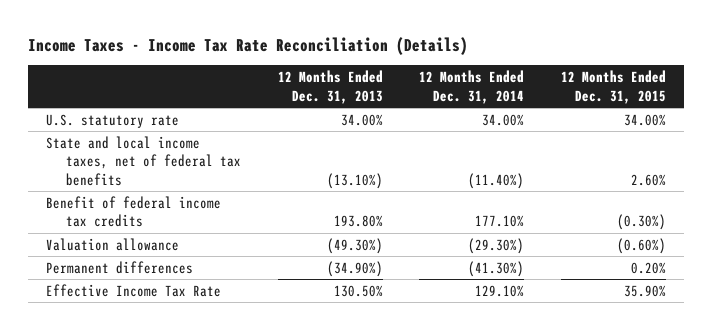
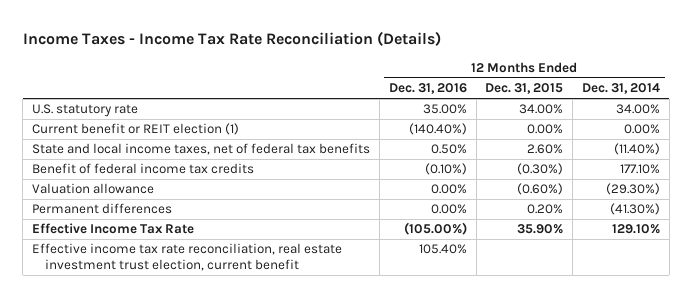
[277,70,383,104] 12 Months Ended Dec. 31, 2013 -> none
none -> [388,83,467,95] Dec. 31, 2016
none -> [32,123,240,136] Current benefit or REIT election (1)
none -> [32,243,343,272] Effective income tax rate reconciliation, real estate investment trust election, current benefit

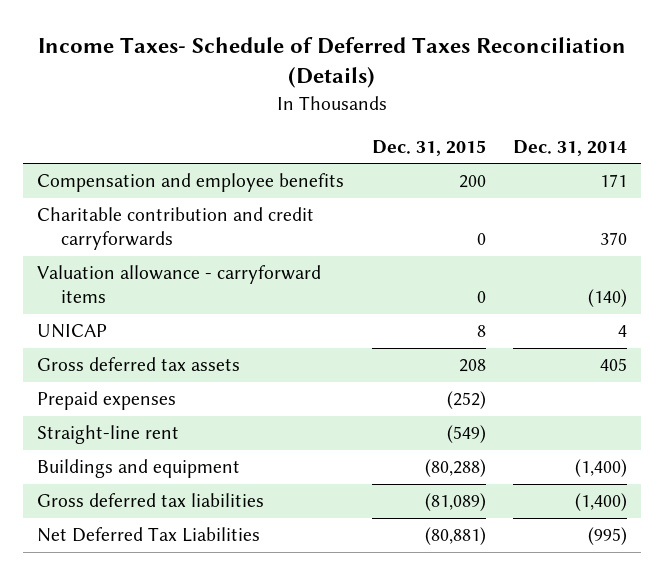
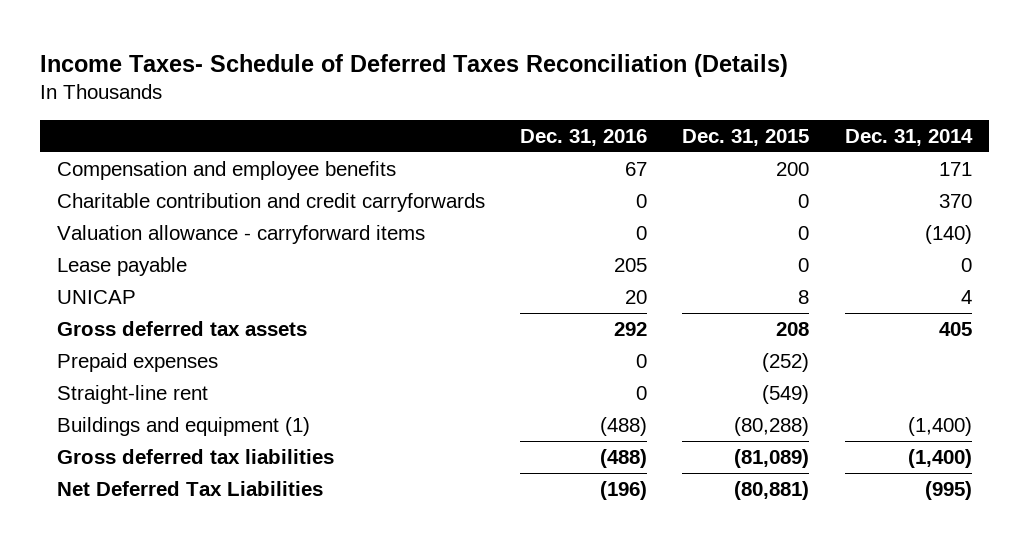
none -> [520,128,648,146] Dec. 31, 2016
none -> [57,257,188,277] Lease payable
[36,459,240,479] Buildings and equipment -> [57,417,311,437] Buildings and equipment (1)

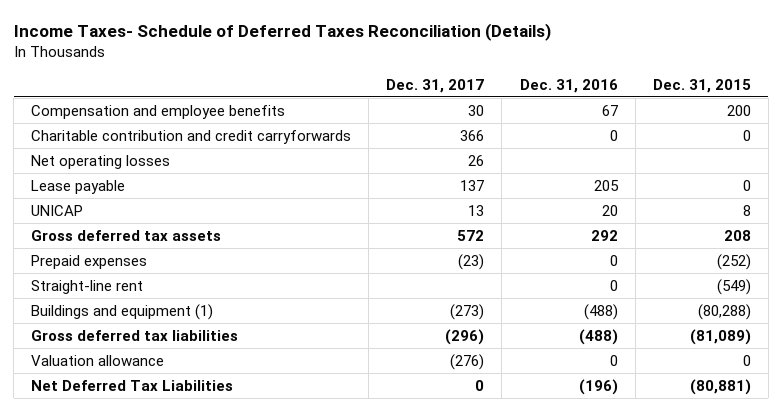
[844,128,973,146] Dec. 31, 2014 -> none
none -> [386,78,485,93] Dec. 31, 2017
[57,225,426,245] Valuation allowance - carryforward items -> none
none -> [31,154,171,169] Net operating losses
none -> [31,354,165,366] Valuation allowance

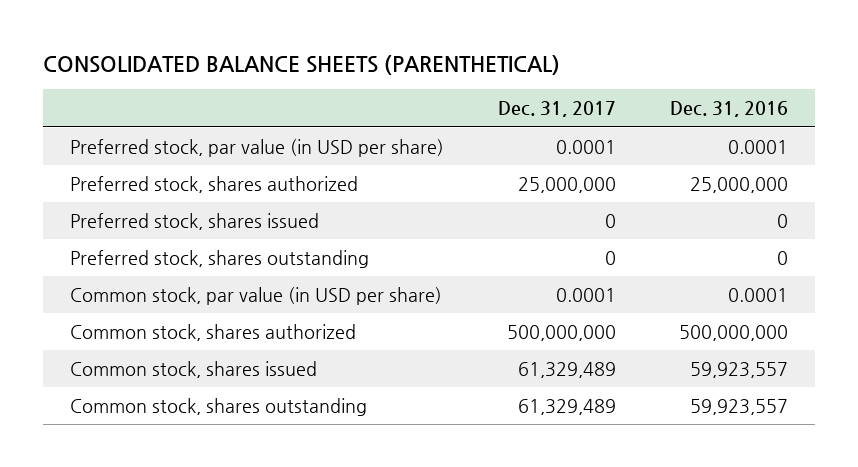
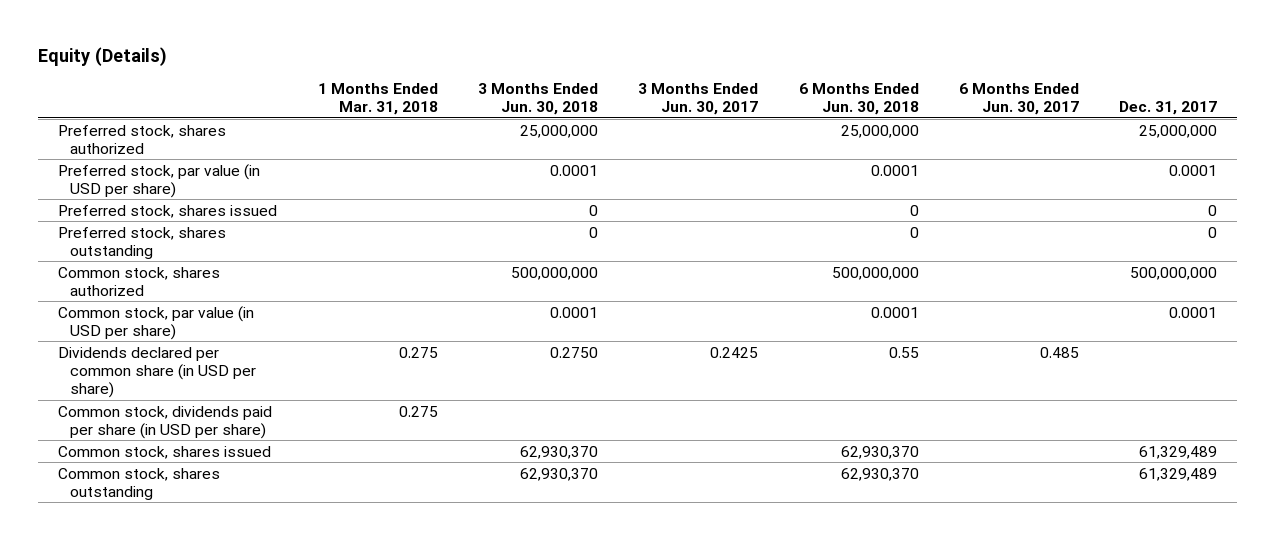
[42,55,560,76] CONSOLIDATED BALANCE SHEETS (PARENTHETICAL) -> [38,47,168,67] Equity (Details)
[669,101,788,118] Dec. 31, 2016 -> none
none -> [317,83,438,116] 1 Months Ended Mar. 31, 2018
none -> [477,83,598,116] 3 Months Ended Jun. 30, 2018
none -> [638,83,759,116] 3 Months Ended Jun. 30, 2017
none -> [798,83,919,116] 6 Months Ended Jun. 30, 2018
none -> [958,83,1079,116] 6 Months Ended Jun. 30, 2017
[69,139,444,158] Preferred stock, par value (in USD per share) -> [58,163,261,198] Preferred stock, par value (in USD per share)
[69,287,442,306] Common stock, par value (in USD per share) -> [58,305,255,340] Common stock, par value (in USD per share)
none -> [58,346,256,399] Dividends declared per common share (in USD per share)
none -> [58,405,273,439] Common stock, dividends paid per share (in USD per share)

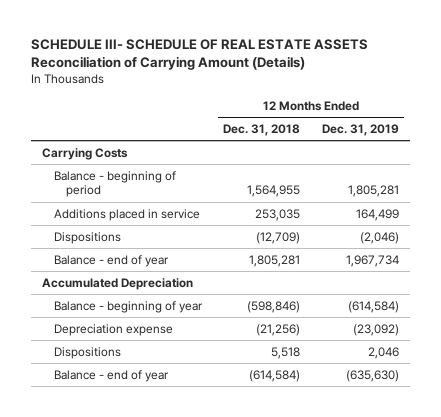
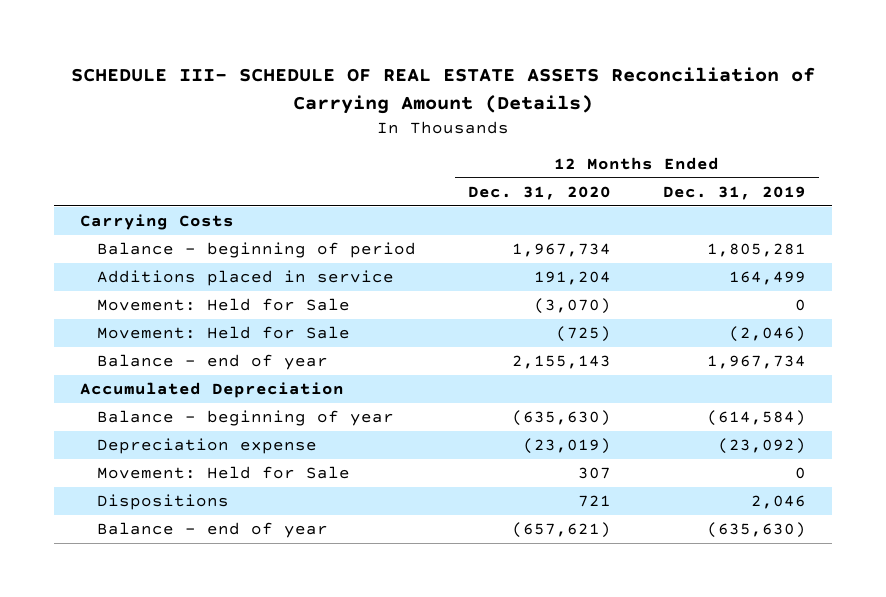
[223,124,301,137] Dec. 31, 2018 -> none
none -> [467,186,611,201] Dec. 31, 2020
none -> [96,298,350,312] Movement: Held for Sale
[53,231,121,244] Dispositions -> [96,326,350,340] Movement: Held for Sale
none -> [96,466,350,480] Movement: Held for Sale

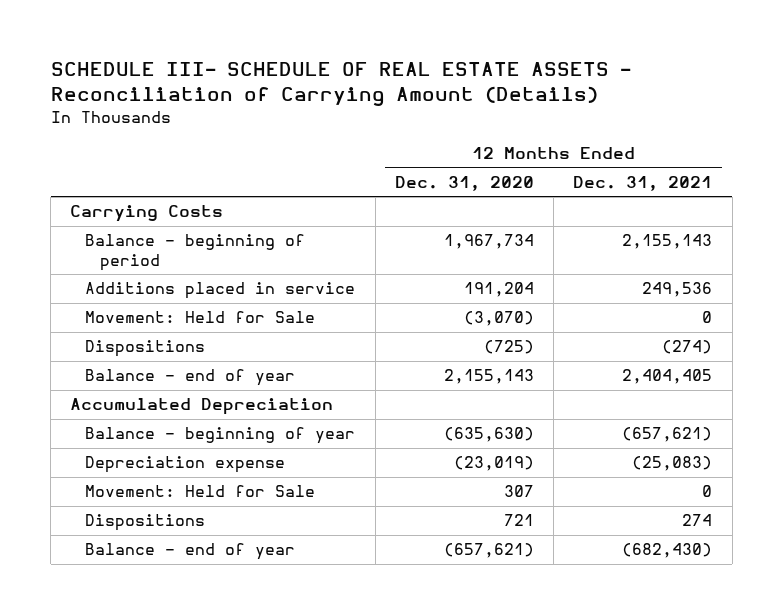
[70,67,815,114] SCHEDULE III- SCHEDULE OF REAL ESTATE ASSETS Reconciliation of Carrying Amount (Details) -> [50,61,631,106] SCHEDULE III- SCHEDULE OF REAL ESTATE ASSETS - Reconciliation of Carrying Amount (Details)
[662,186,806,201] Dec. 31, 2019 -> none
none -> [573,175,713,191] Dec. 31, 2021
[96,326,350,340] Movement: Held for Sale -> [85,340,206,358] Dispositions

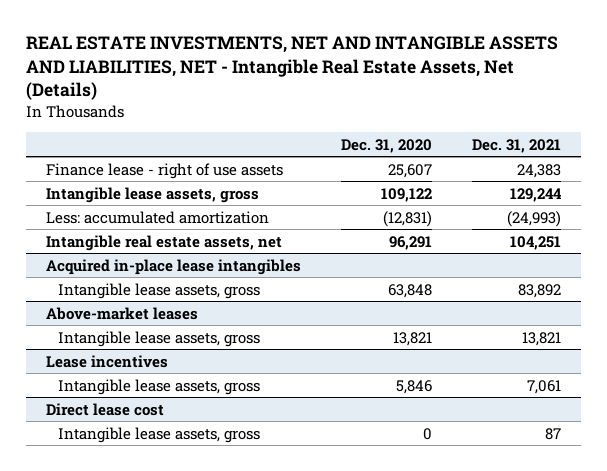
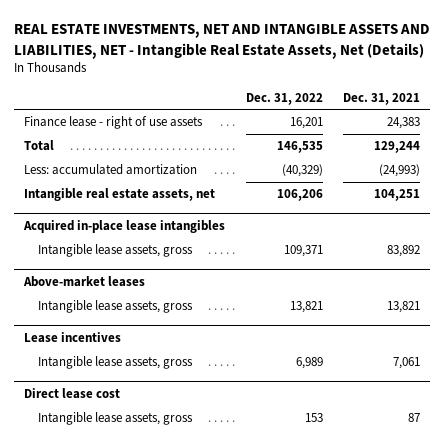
[341,138,433,153] Dec. 31, 2020 -> none
none -> [245,92,323,105] Dec. 31, 2022
[45,186,259,203] Intangible lease assets, gross -> [24,140,55,152] Total

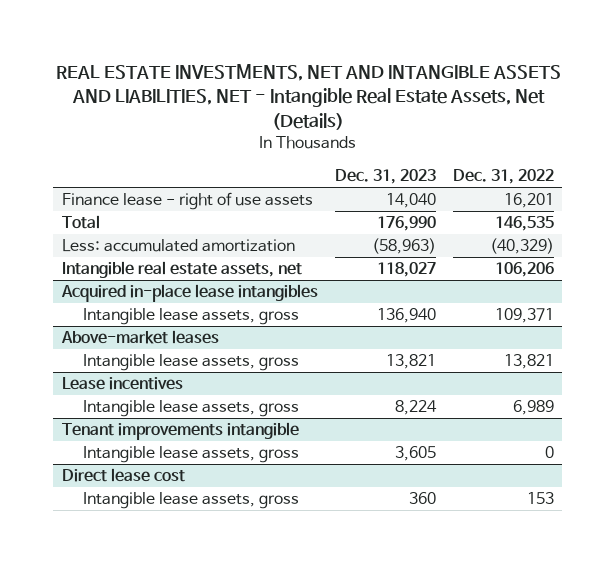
[342,92,420,105] Dec. 31, 2021 -> none
none -> [334,169,436,185] Dec. 31, 2023
none -> [61,422,299,441] Tenant improvements intangible
none -> [82,446,299,464] Intangible lease assets, gross

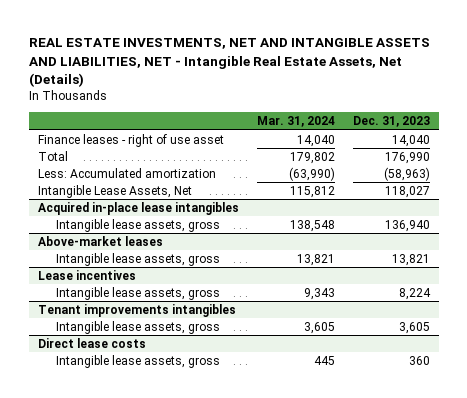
[452,169,554,185] Dec. 31, 2022 -> none
none -> [256,116,335,128] Mar. 31, 2024
[61,192,313,211] Finance lease - right of use assets -> [37,133,224,147] Finance leases - right of use asset
[61,239,295,253] Less: accumulated amortization -> [37,167,216,178] Less: Accumulated amortization
[61,261,302,279] Intangible real estate assets, net -> [37,184,192,198] Intangible Lease Assets, Net
[61,422,299,441] Tenant improvements intangible -> [37,303,236,317] Tenant improvements intangibles
[61,468,185,483] Direct lease cost -> [37,337,146,348] Direct lease costs

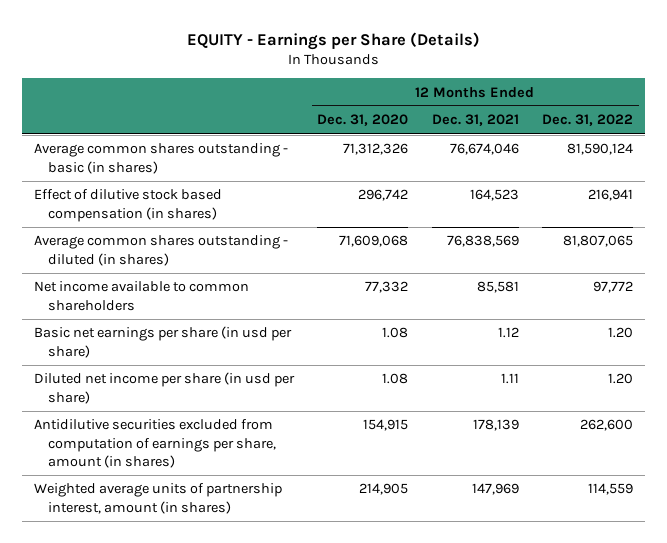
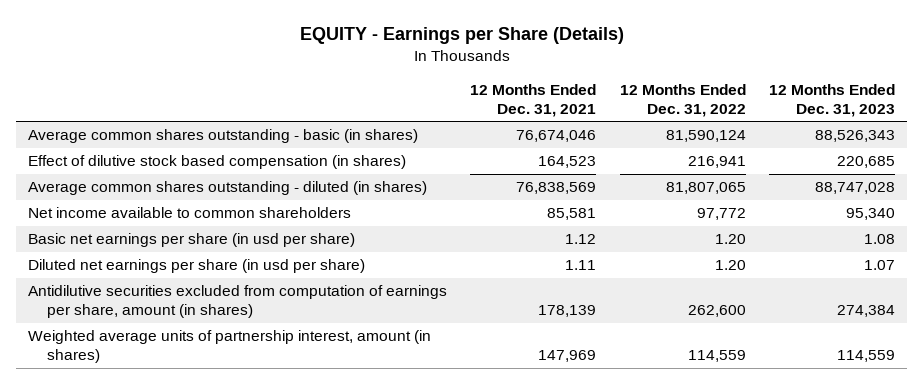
[317,114,409,127] Dec. 31, 2020 -> none
none -> [769,83,896,117] 12 Months Ended Dec. 31, 2023
[34,372,296,404] Diluted net income per share (in usd per share) -> [27,259,365,274] Diluted net earnings per share (in usd per share)

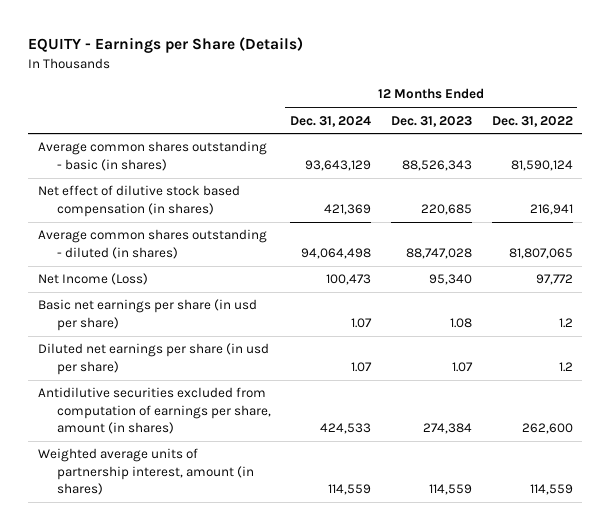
[470,83,597,117] 12 Months Ended Dec. 31, 2021 -> none
none -> [290,115,372,127] Dec. 31, 2024
[27,155,406,170] Effect of dilutive stock based compensation (in shares) -> [38,185,241,217] Net effect of dilutive stock based compensation (in shares)
[27,207,351,219] Net income available to common shareholders -> [38,273,149,286] Net Income (Loss)
[714,234,746,245] 1.20 -> [558,317,573,328] 1.2
[714,260,746,271] 1.20 -> [558,361,573,372] 1.2

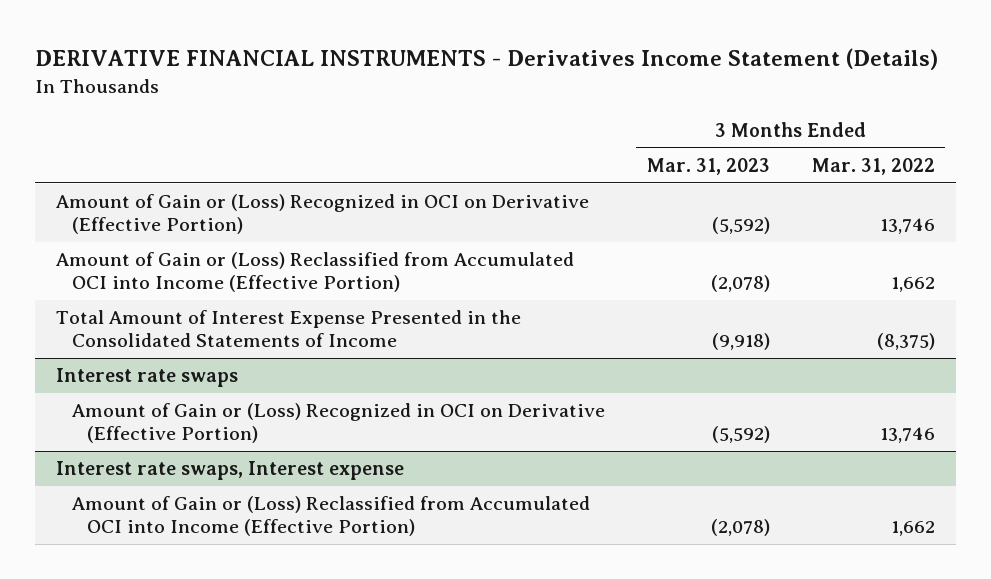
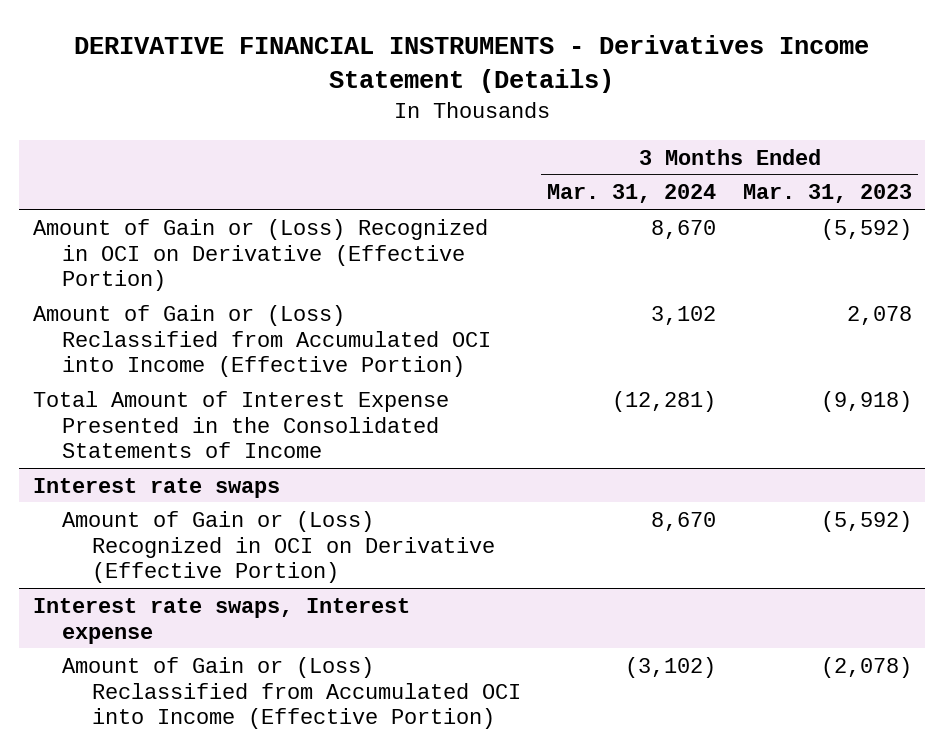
[811,157,935,175] Mar. 31, 2022 -> none
none -> [547,184,717,204] Mar. 31, 2024
[710,275,770,293] (2,078) -> [846,305,912,325] 2,078

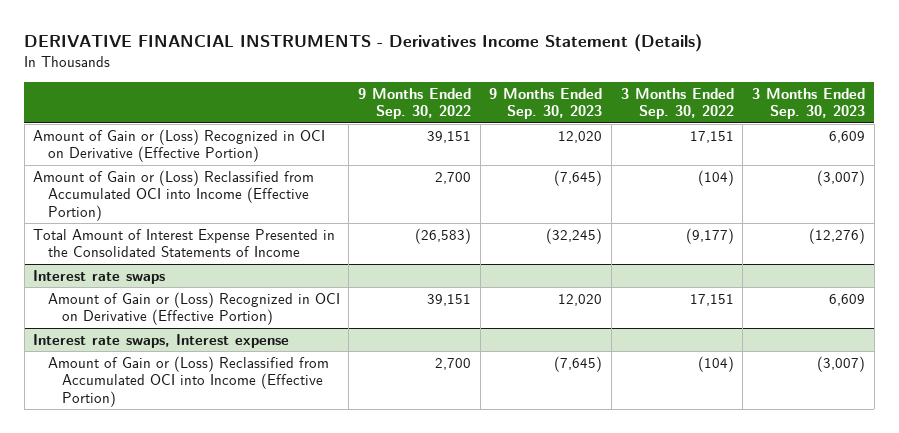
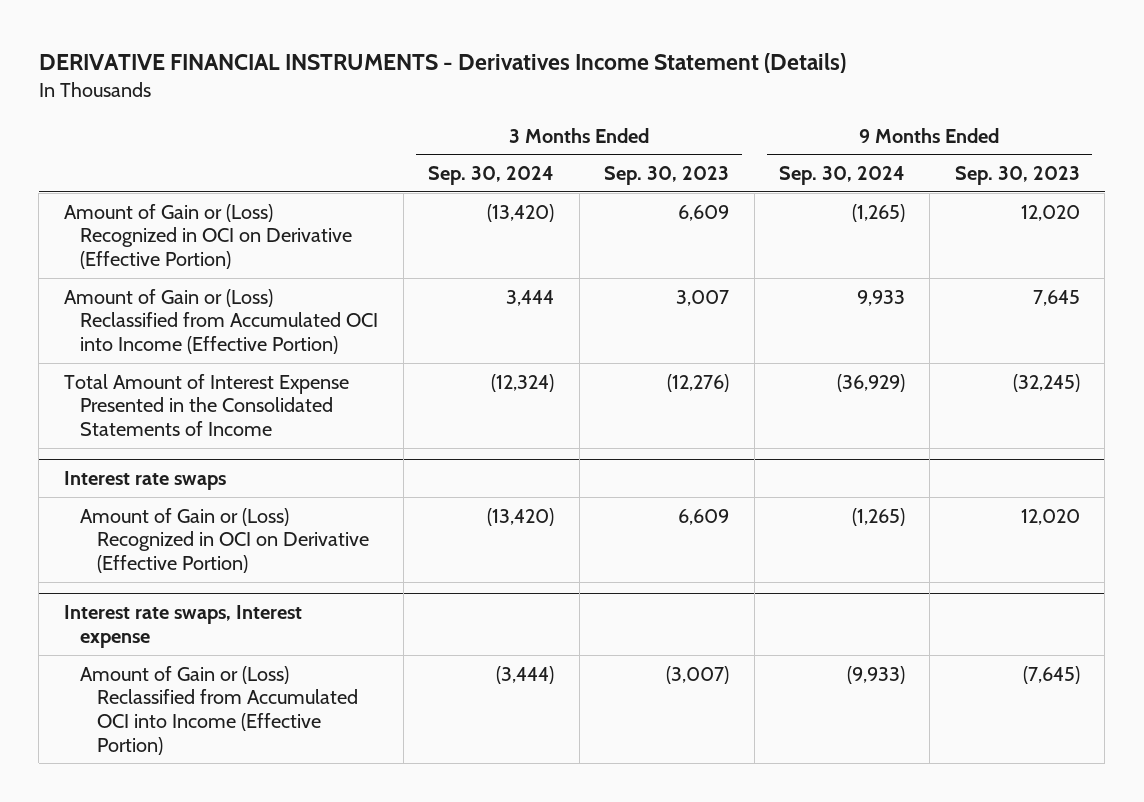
[357,87,471,120] 9 Months Ended Sep. 30, 2022 -> none
[620,87,734,120] 3 Months Ended Sep. 30, 2022 -> none
none -> [428,166,555,186] Sep. 30, 2024
none -> [779,166,906,186] Sep. 30, 2024
[554,169,603,186] (7,645) -> [1032,289,1080,306] 7,645
[817,169,866,186] (3,007) -> [676,289,730,306] 3,007

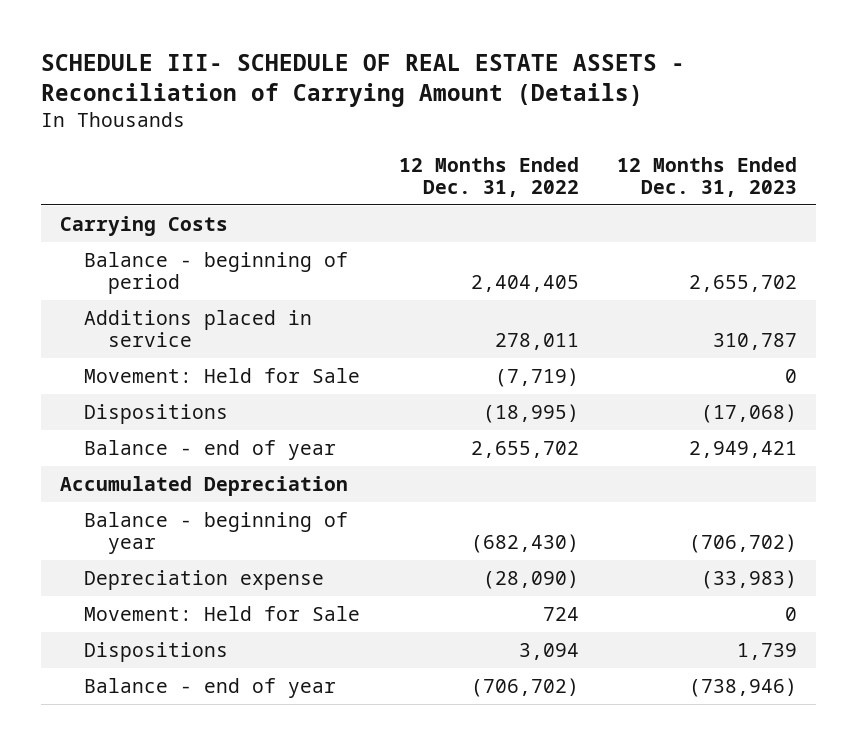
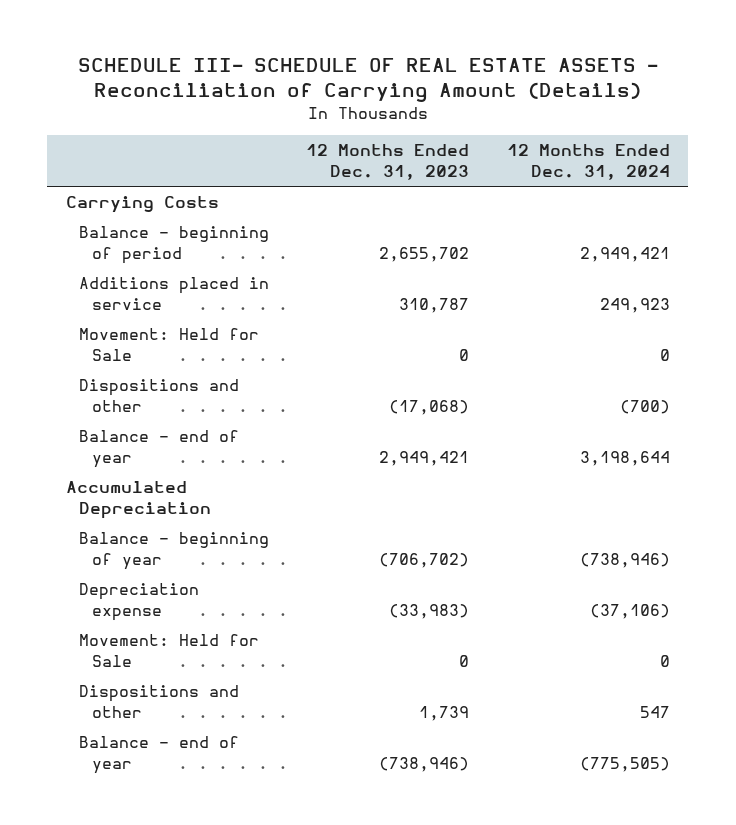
[398,156,579,197] 12 Months Ended Dec. 31, 2022 -> none
none -> [506,144,670,181] 12 Months Ended Dec. 31, 2024
[84,403,229,424] Dispositions -> [79,378,240,412] Dispositions and other
[84,641,229,662] Dispositions -> [79,684,240,718] Dispositions and other

